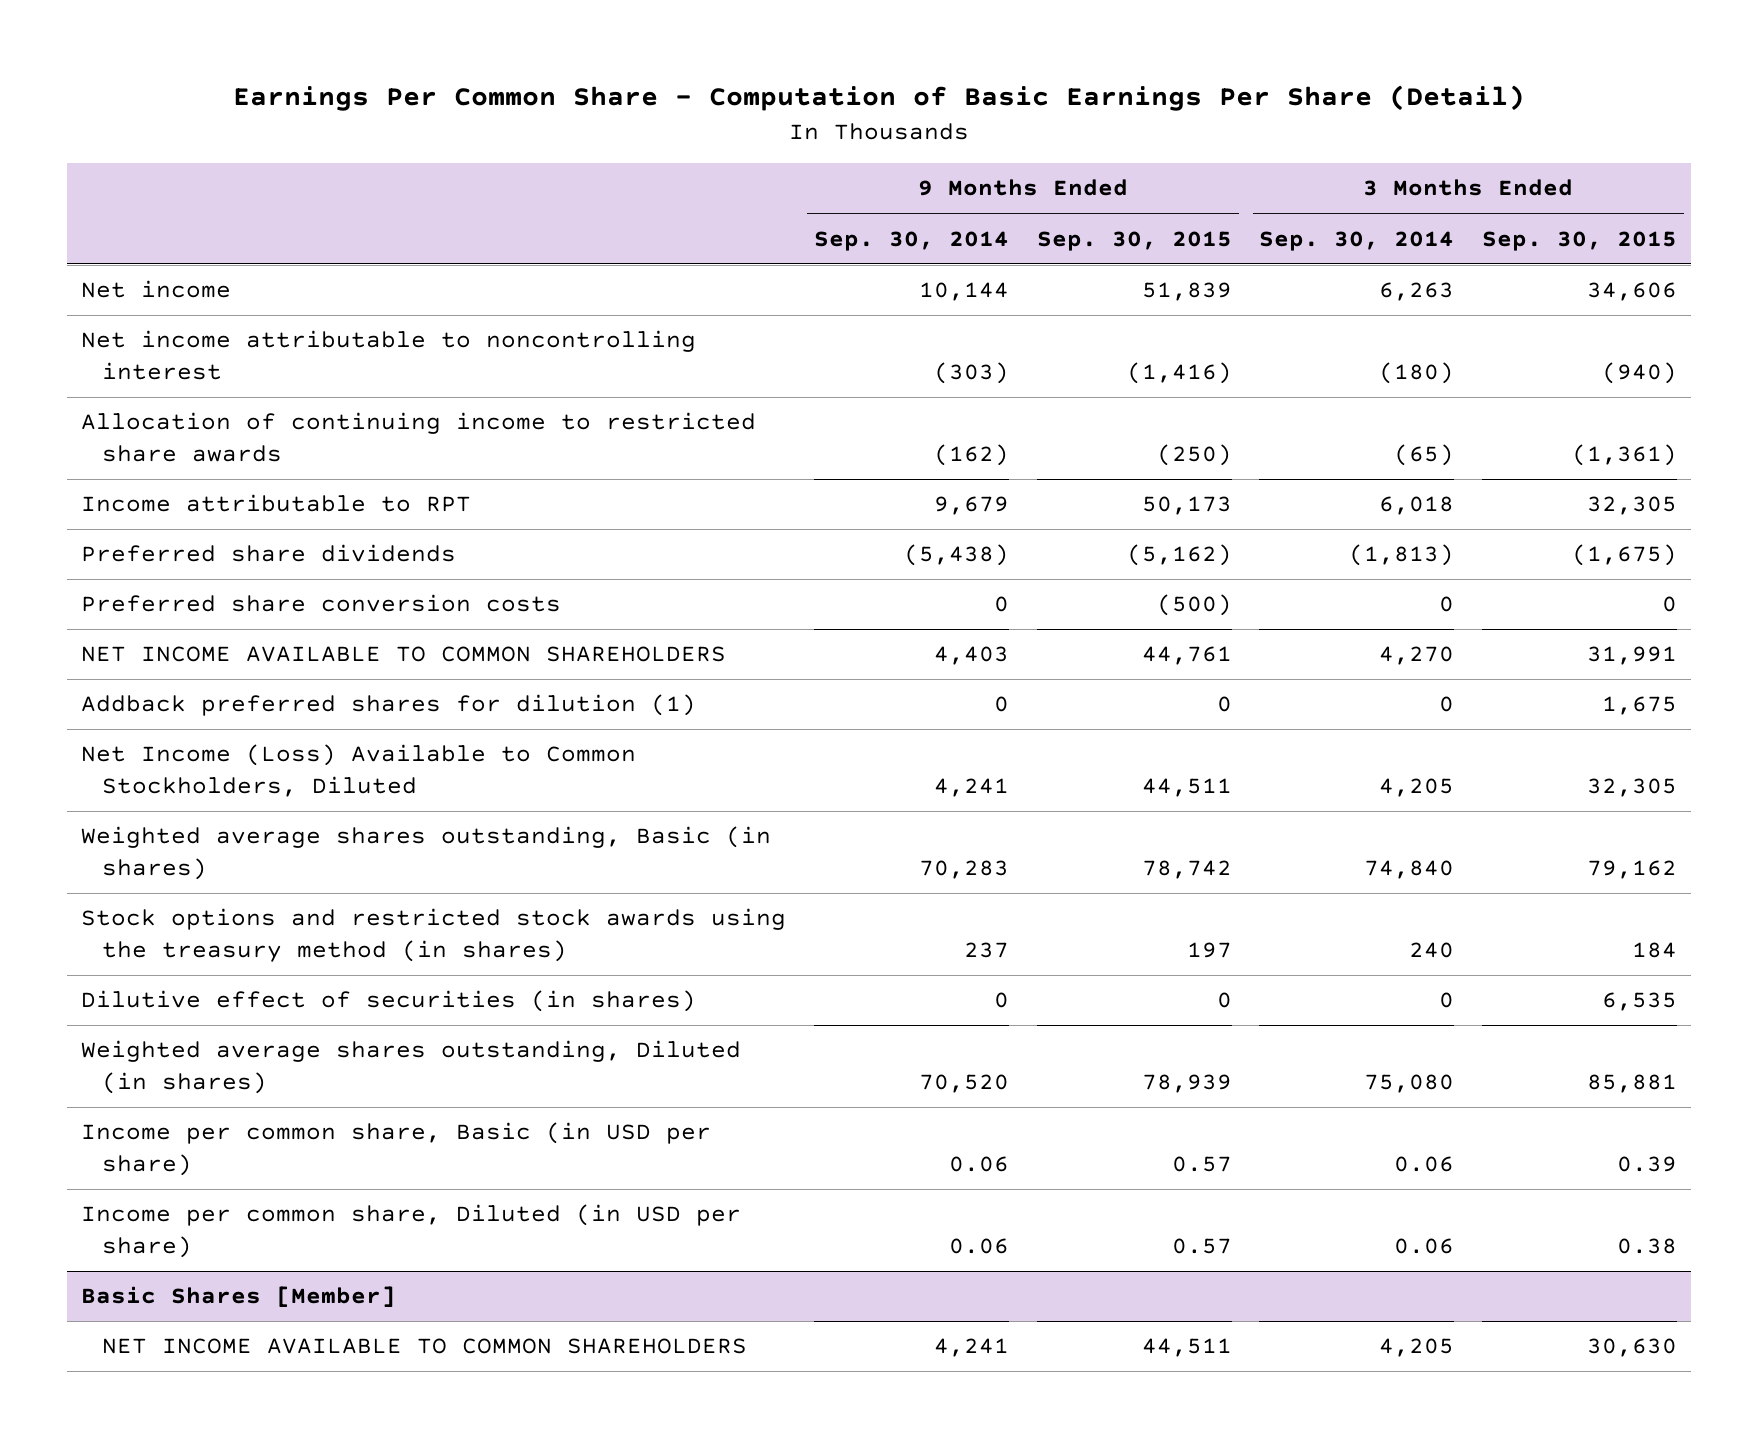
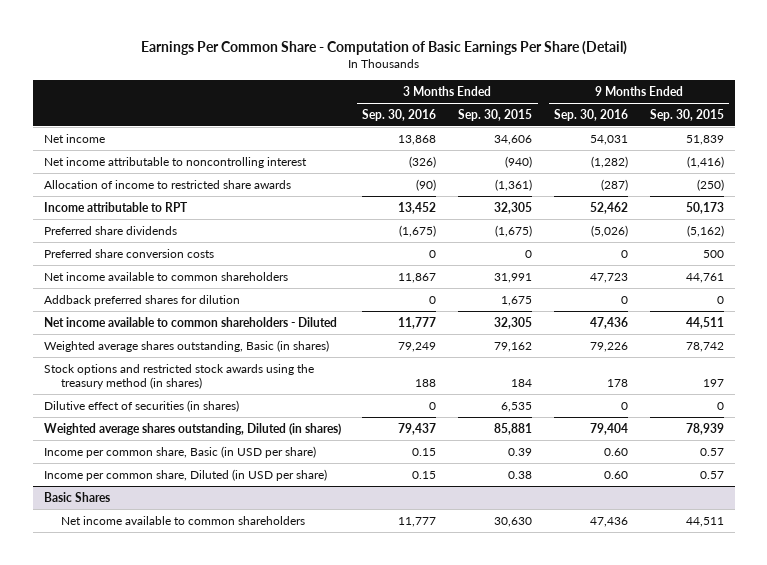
[813,230,1009,251] Sep. 30, 2014 -> none
[1259,230,1455,251] Sep. 30, 2014 -> none
none -> [362,108,437,121] Sep. 30, 2016
none -> [554,108,629,121] Sep. 30, 2016
[81,412,757,462] Allocation of continuing income to restricted share awards -> [43,179,291,189] Allocation of income to restricted share awards
[1156,594,1232,617] (500) -> [702,249,724,258] 500
[81,646,727,663] NET INCOME AVAILABLE TO COMMON SHAREHOLDERS -> [43,271,288,281] Net income available to common shareholders
[81,694,697,717] Addback preferred shares for dilution (1) -> [43,294,240,306] Addback preferred shares for dilution
[81,744,637,797] Net Income (Loss) Available to Common Stockholders, Diluted -> [43,316,337,327] Net income available to common shareholders - Diluted
[81,1286,397,1308] Basic Shares [Member] -> [43,491,110,502] Basic Shares
[102,1338,748,1355] NET INCOME AVAILABLE TO COMMON SHAREHOLDERS -> [60,515,305,525] Net income available to common shareholders

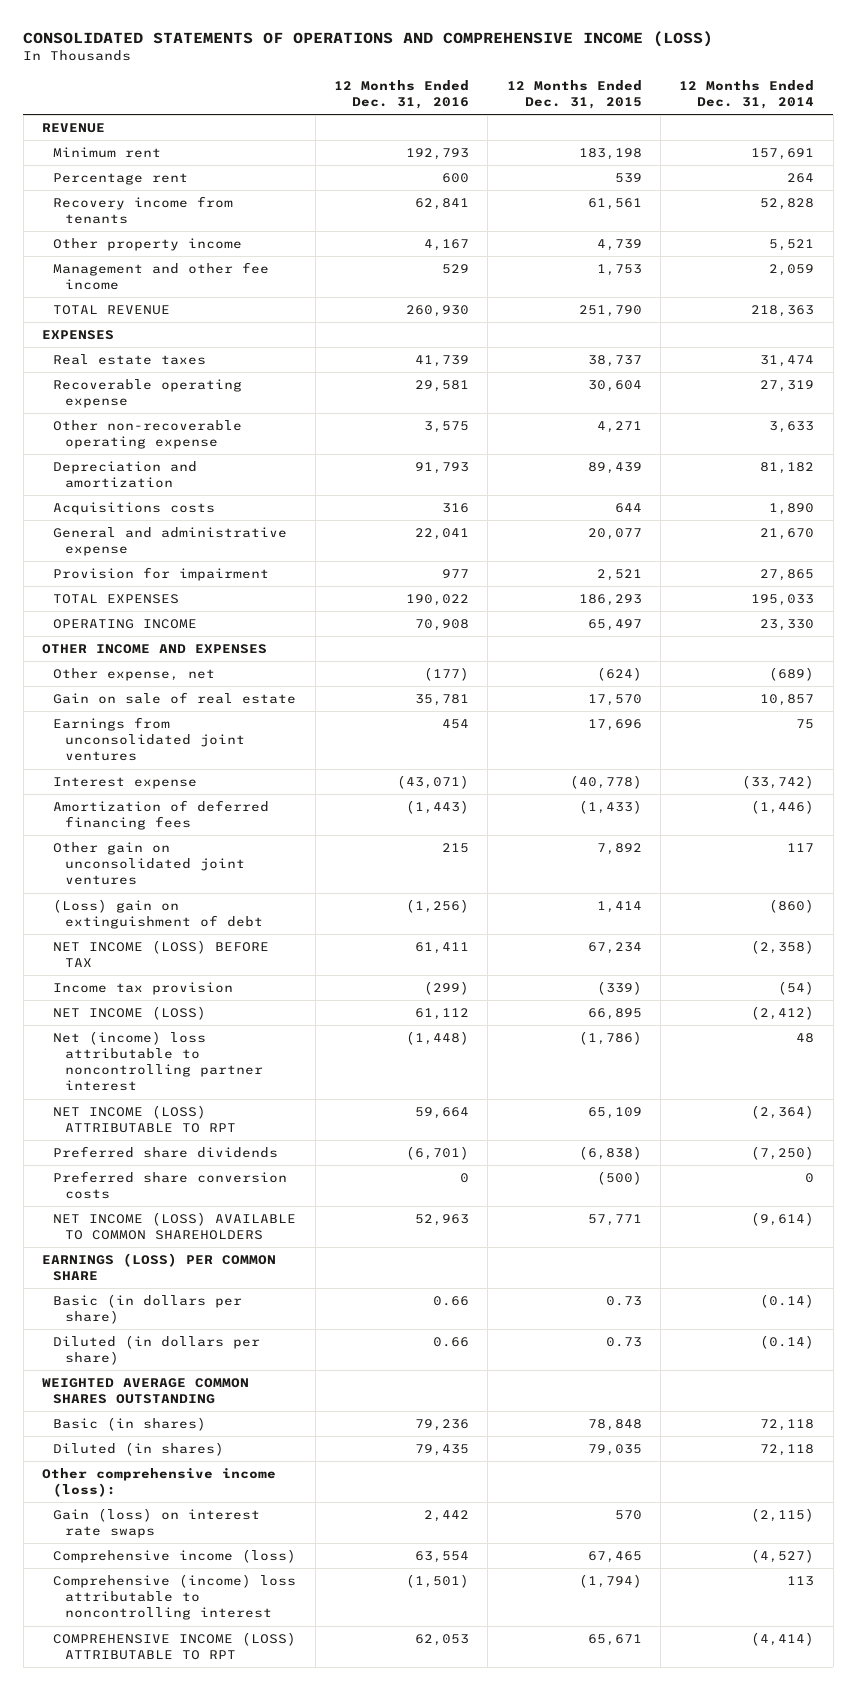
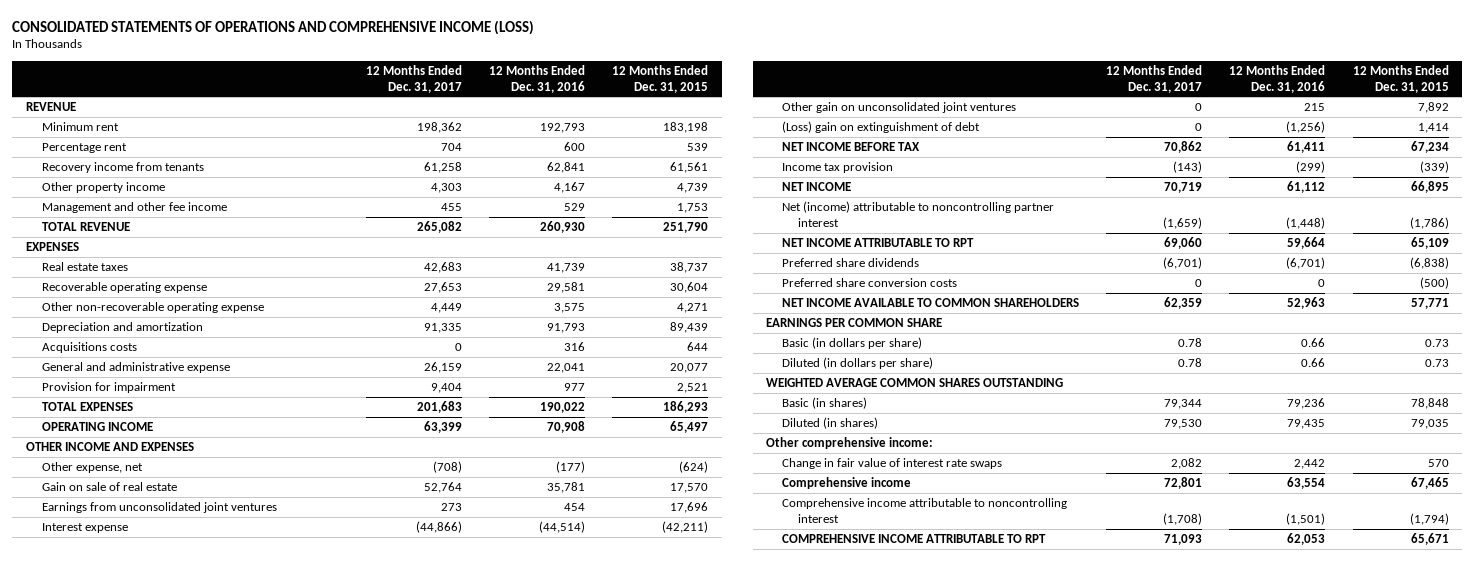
[679,79,815,109] 12 Months Ended Dec. 31, 2014 -> none
none -> [366,64,463,93] 12 Months Ended Dec. 31, 2017
[53,800,270,831] Amortization of deferred financing fees -> none
[396,775,469,790] (43,071) -> [539,520,586,533] (44,514)
[569,775,642,790] (40,778) -> [662,520,709,533] (42,211)
[53,940,270,968] NET INCOME (LOSS) BEFORE TAX -> [782,141,921,151] NET INCOME BEFORE TAX
[53,1006,207,1021] NET INCOME (LOSS) -> [782,181,852,191] NET INCOME
[53,1031,263,1092] Net (income) loss attributable to noncontrolling partner interest -> [782,200,1055,227] Net (income) attributable to noncontrolling partner interest
[53,1105,236,1134] NET INCOME (LOSS) ATTRIBUTABLE TO RPT -> [782,237,975,247] NET INCOME ATTRIBUTABLE TO RPT
[53,1212,297,1241] NET INCOME (LOSS) AVAILABLE TO COMMON SHAREHOLDERS -> [782,297,1080,307] NET INCOME AVAILABLE TO COMMON SHAREHOLDERS
[41,1253,276,1282] EARNINGS (LOSS) PER COMMON SHARE -> [766,317,943,327] EARNINGS PER COMMON SHARE
[41,1468,276,1498] Other comprehensive income (loss): -> [766,436,934,449] Other comprehensive income:
[53,1508,261,1539] Gain (loss) on interest rate swaps -> [782,457,1003,469] Change in fair value of interest rate swaps
[53,1549,297,1564] Comprehensive income (loss) -> [782,476,912,489] Comprehensive income
[53,1574,297,1621] Comprehensive (income) loss attributable to noncontrolling interest -> [782,497,1068,523] Comprehensive income attributable to noncontrolling interest
[53,1632,297,1661] COMPREHENSIVE INCOME (LOSS) ATTRIBUTABLE TO RPT -> [782,533,1047,543] COMPREHENSIVE INCOME ATTRIBUTABLE TO RPT

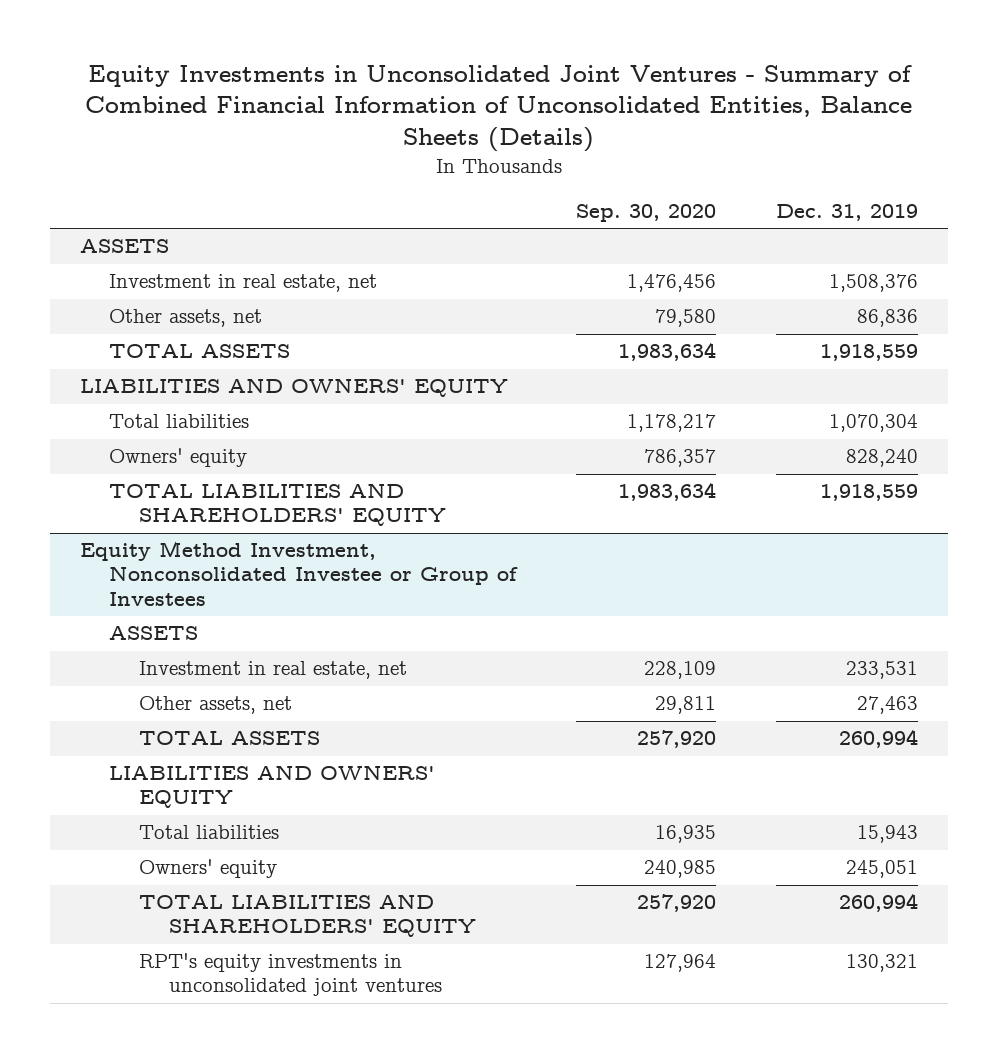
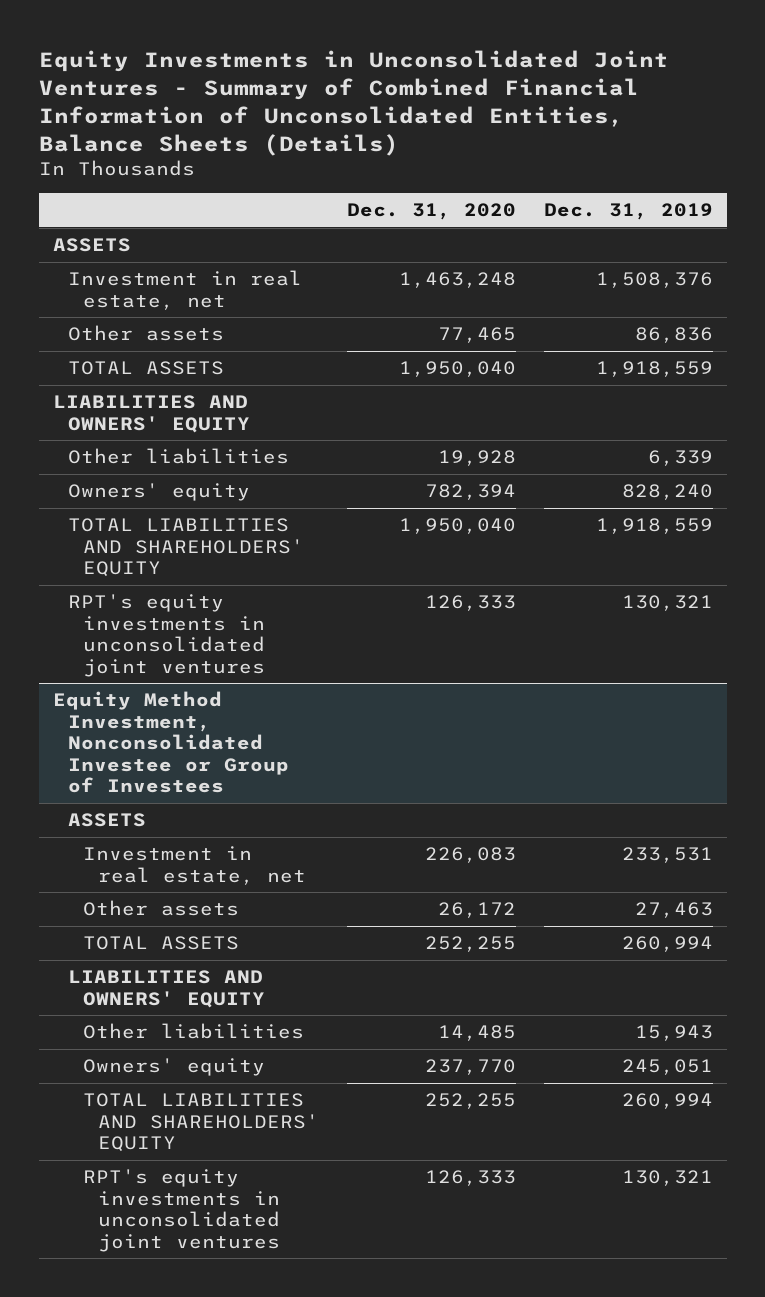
[576,203,717,222] Sep. 30, 2020 -> none
none -> [346,203,516,221] Dec. 31, 2020
[109,309,263,328] Other assets, net -> [67,325,224,342] Other assets
[109,414,250,429] Total liabilities -> none
none -> [67,448,289,465] Other liabilities
none -> [67,594,265,677] RPT's equity investments in unconsolidated joint ventures
[139,696,293,715] Other assets, net -> [82,900,239,917] Other assets
[139,825,280,840] Total liabilities -> [82,1023,304,1040] Other liabilities

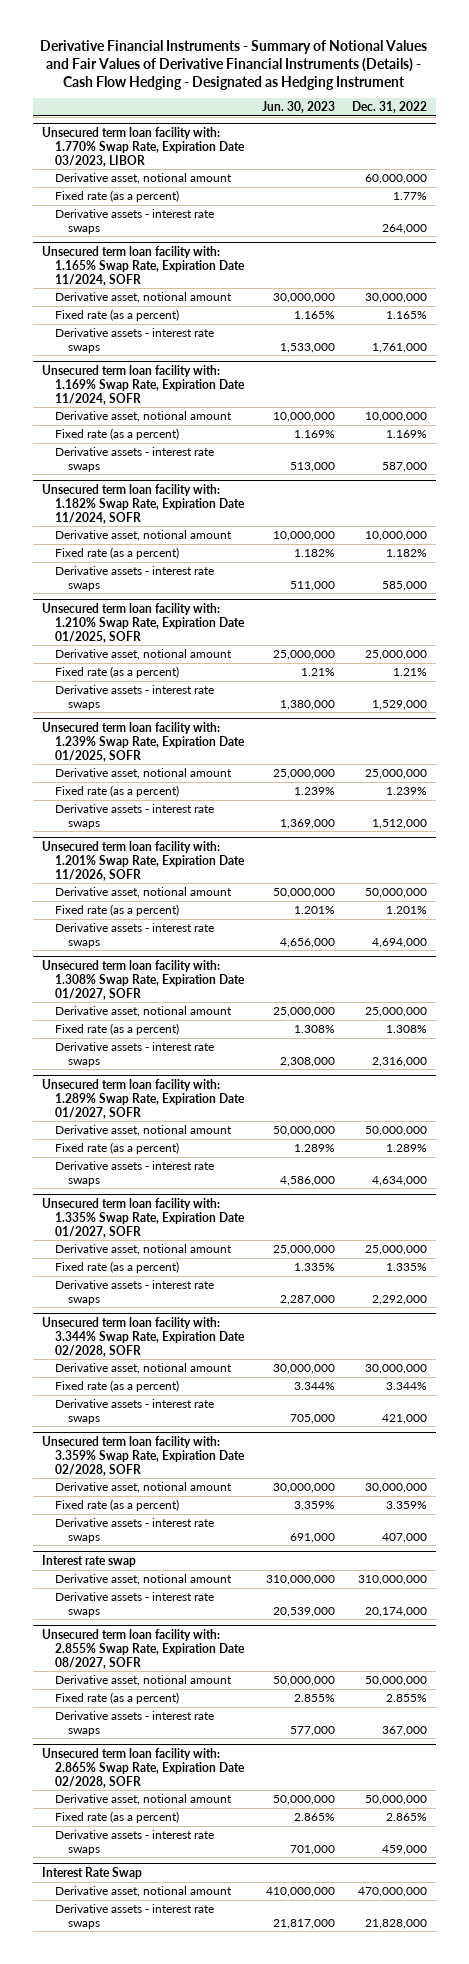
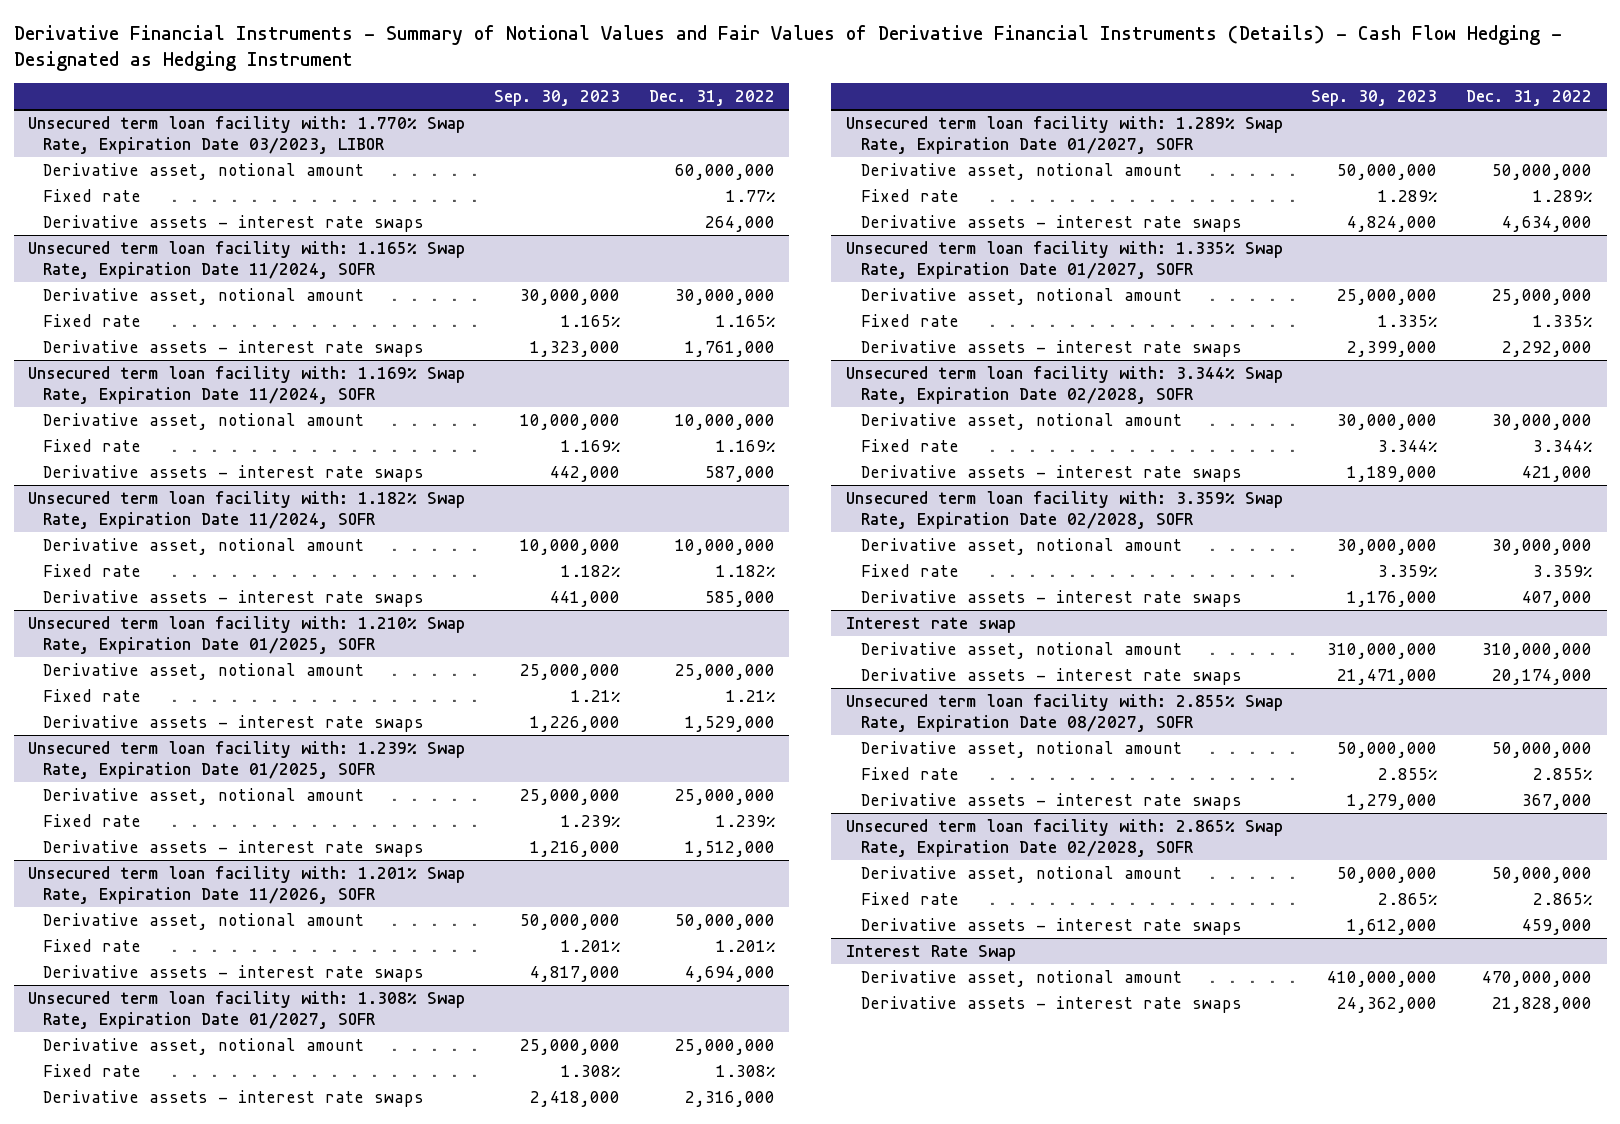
[261,101,335,114] Jun. 30, 2023 -> none
none -> [493,89,620,106] Sep. 30, 2023
[54,189,179,202] Fixed rate (as a percent) -> [43,188,142,202] Fixed rate
[54,308,179,321] Fixed rate (as a percent) -> [43,313,142,327] Fixed rate
[54,427,179,440] Fixed rate (as a percent) -> [43,438,142,452] Fixed rate
[54,546,179,559] Fixed rate (as a percent) -> [43,563,142,577] Fixed rate
[54,665,179,678] Fixed rate (as a percent) -> [43,688,142,702] Fixed rate
[54,784,179,797] Fixed rate (as a percent) -> [43,813,142,827] Fixed rate
[54,903,179,916] Fixed rate (as a percent) -> [43,938,142,952] Fixed rate
[54,1022,179,1035] Fixed rate (as a percent) -> [43,1063,142,1077] Fixed rate
[54,1141,179,1154] Fixed rate (as a percent) -> [860,188,959,202] Fixed rate
[54,1260,179,1273] Fixed rate (as a percent) -> [860,313,959,327] Fixed rate
[54,1379,179,1392] Fixed rate (as a percent) -> [860,438,959,452] Fixed rate
[54,1498,179,1511] Fixed rate (as a percent) -> [860,563,959,577] Fixed rate
[54,1691,179,1704] Fixed rate (as a percent) -> [860,766,959,780] Fixed rate
[54,1810,179,1823] Fixed rate (as a percent) -> [860,891,959,905] Fixed rate

